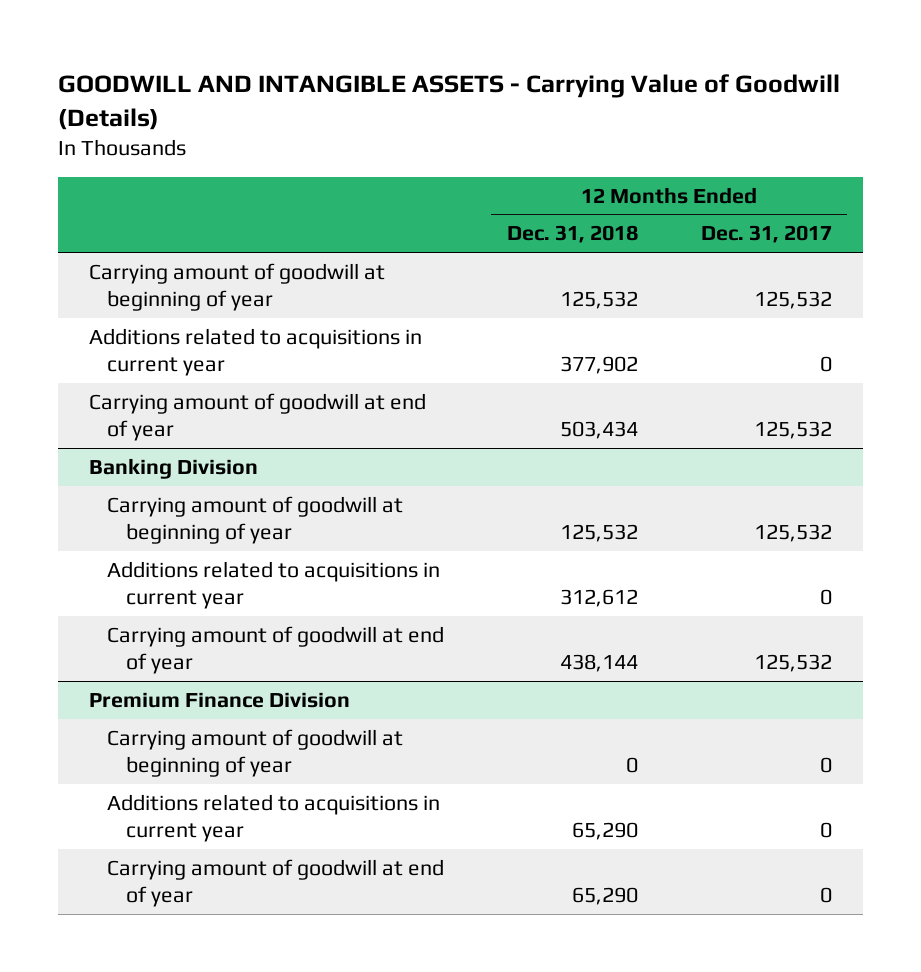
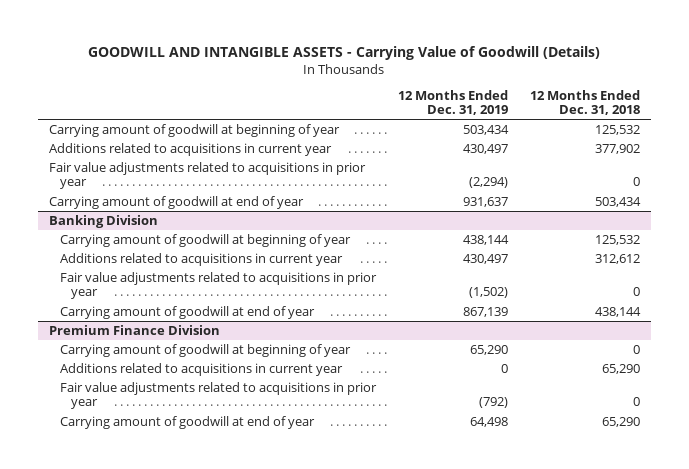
[700,225,832,244] Dec. 31, 2017 -> none
none -> [398,89,509,116] 12 Months Ended Dec. 31, 2019
none -> [48,161,366,190] Fair value adjustments related to acquisitions in prior year
none -> [59,271,377,300] Fair value adjustments related to acquisitions in prior year
none -> [59,381,377,410] Fair value adjustments related to acquisitions in prior year

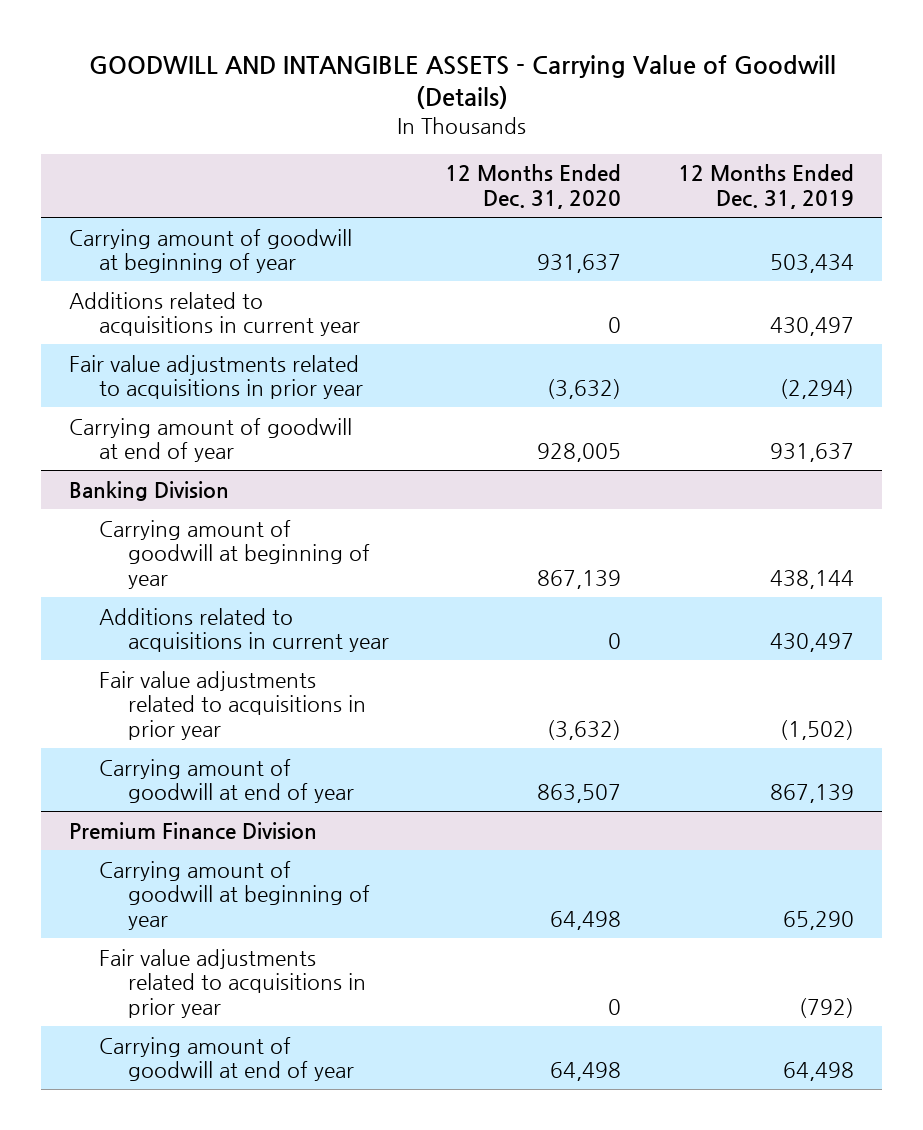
[530,89,641,116] 12 Months Ended Dec. 31, 2018 -> none
none -> [445,164,622,209] 12 Months Ended Dec. 31, 2020
[59,362,343,376] Additions related to acquisitions in current year -> none

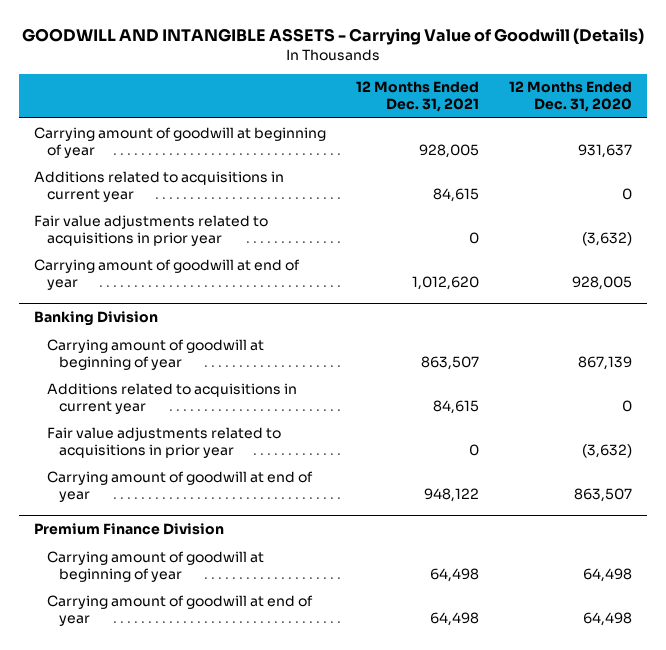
[677,164,854,209] 12 Months Ended Dec. 31, 2019 -> none
none -> [356,81,480,113] 12 Months Ended Dec. 31, 2021
[98,948,367,1018] Fair value adjustments related to acquisitions in prior year -> none

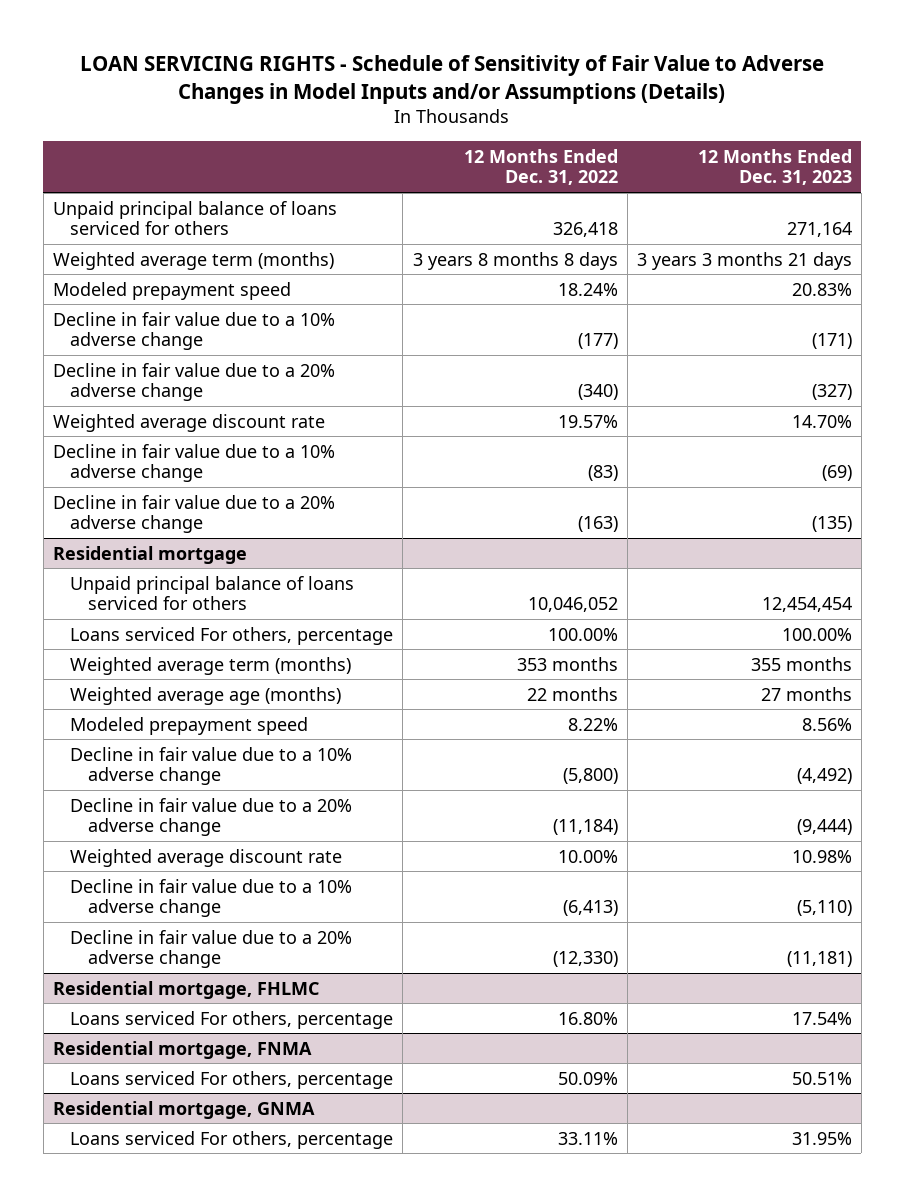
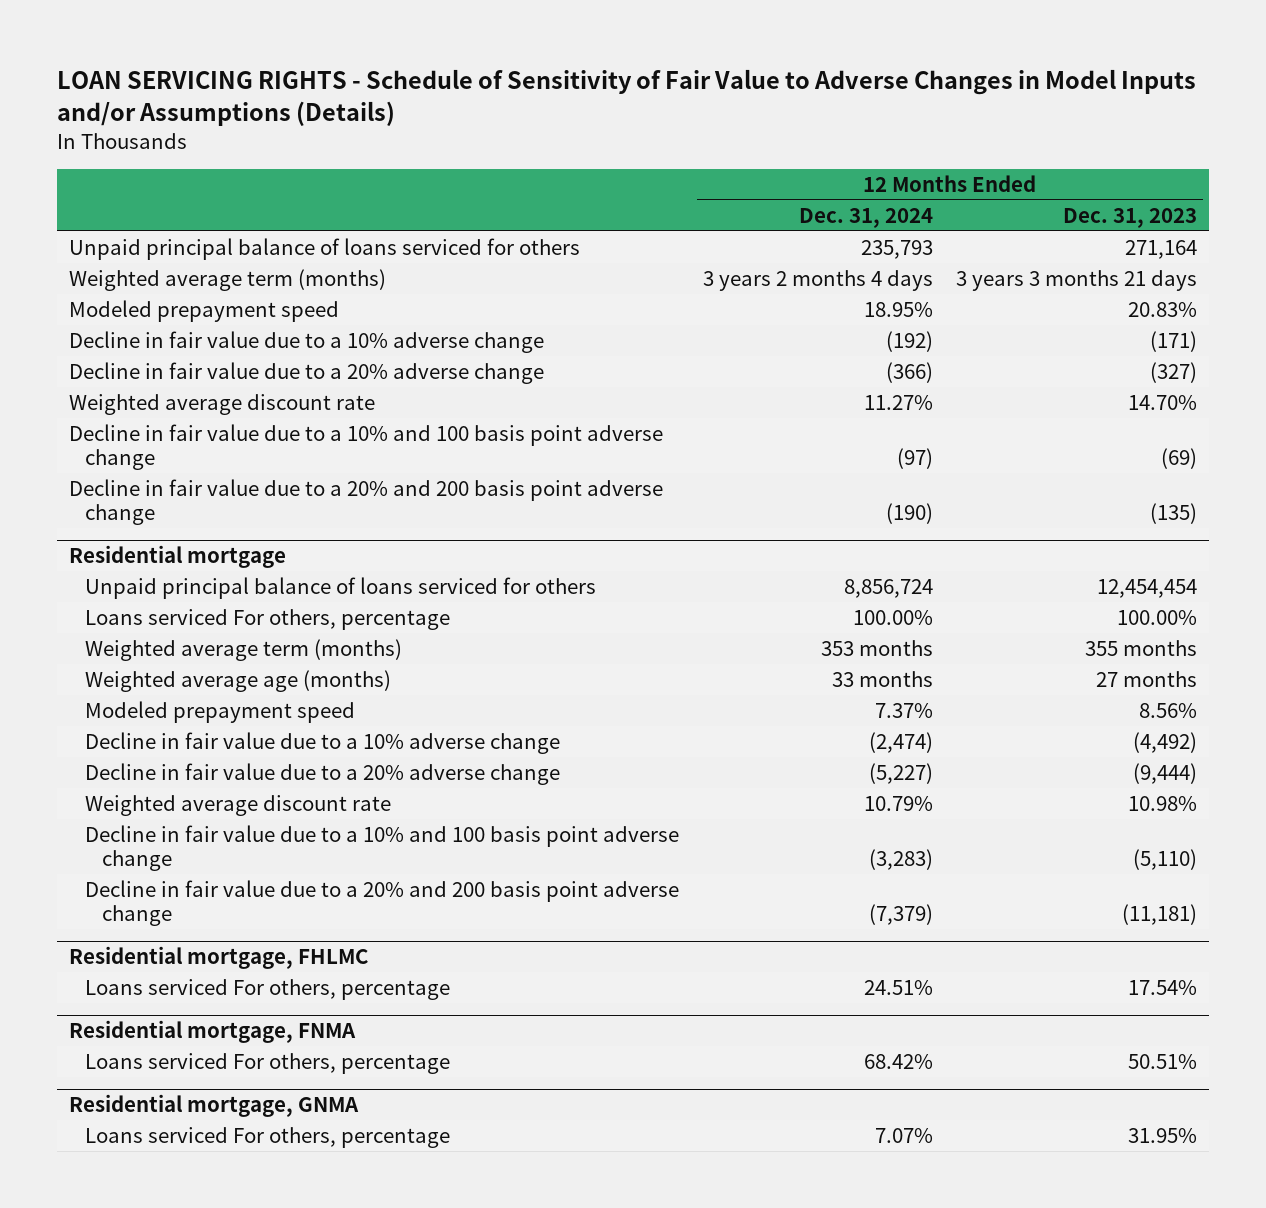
[463,148,618,186] 12 Months Ended Dec. 31, 2022 -> none
none -> [798,207,933,228] Dec. 31, 2024
[52,443,335,483] Decline in fair value due to a 10% adverse change -> [68,423,663,471] Decline in fair value due to a 10% and 100 basis point adverse change
[52,494,335,534] Decline in fair value due to a 20% adverse change -> [68,478,663,526] Decline in fair value due to a 20% and 200 basis point adverse change
[70,878,353,918] Decline in fair value due to a 10% adverse change -> [85,824,680,872] Decline in fair value due to a 10% and 100 basis point adverse change
[70,929,353,969] Decline in fair value due to a 20% adverse change -> [85,879,680,927] Decline in fair value due to a 20% and 200 basis point adverse change

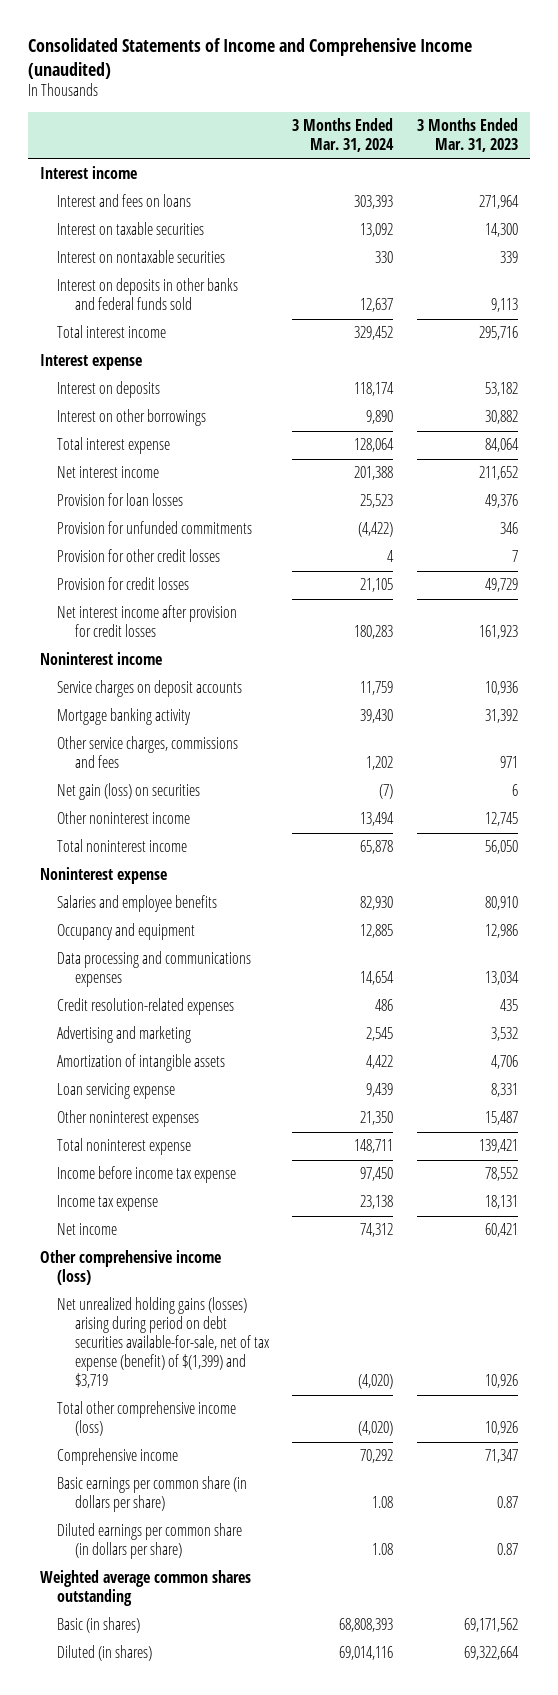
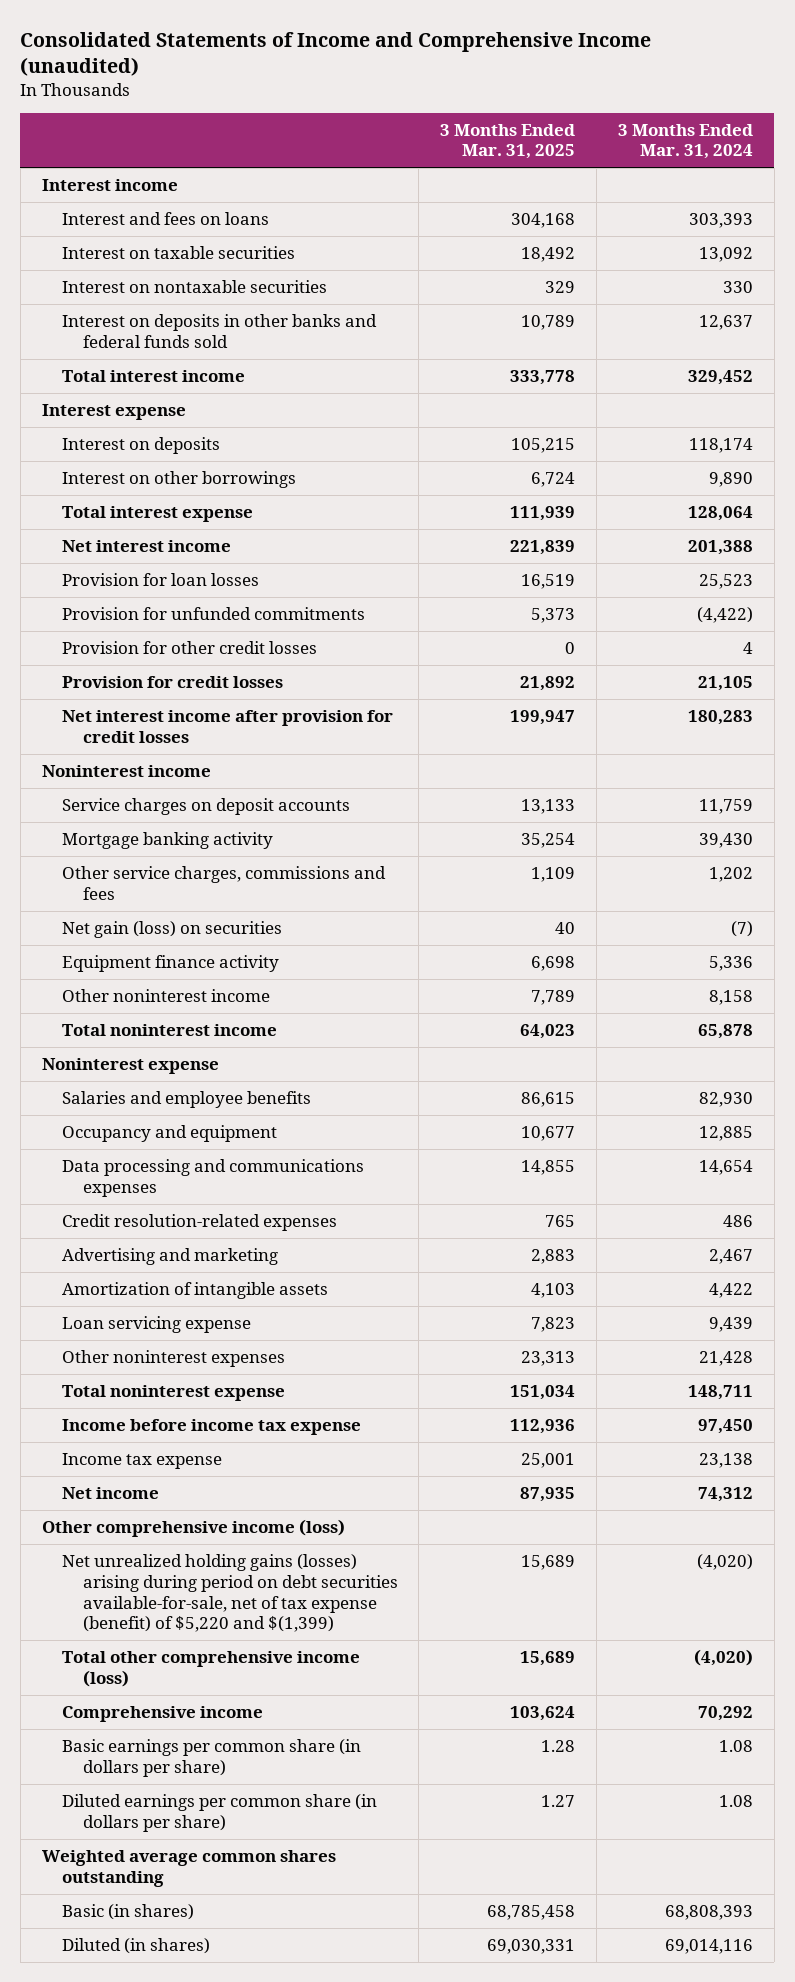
[416,118,518,153] 3 Months Ended Mar. 31, 2023 -> none
none -> [440,123,576,160] 3 Months Ended Mar. 31, 2025
none -> [62,955,280,973] Equipment finance activity
[360,812,395,827] 13,494 -> [708,990,753,1006] 8,158
[366,1027,394,1042] 2,545 -> [708,1249,753,1265] 2,467
[360,1111,394,1126] 21,350 -> [698,1351,753,1367] 21,428
[57,1297,270,1389] Net unrealized holding gains (losses) arising during period on debt securities available-for-sale, net of tax expense (benefit) of $(1,399) and $3,719 -> [62,1554,398,1633] Net unrealized holding gains (losses) arising during period on debt securities available-for-sale, net of tax expense (benefit) of $5,220 and $(1,399)

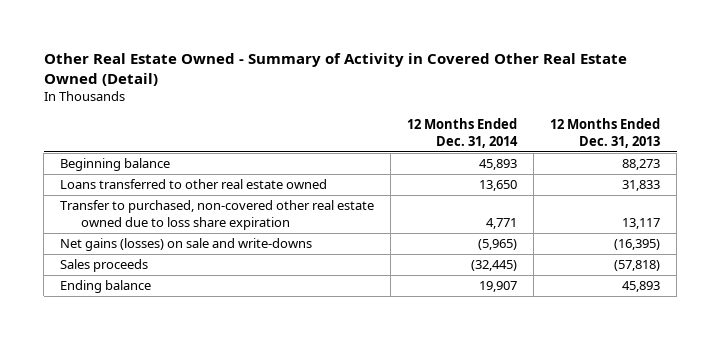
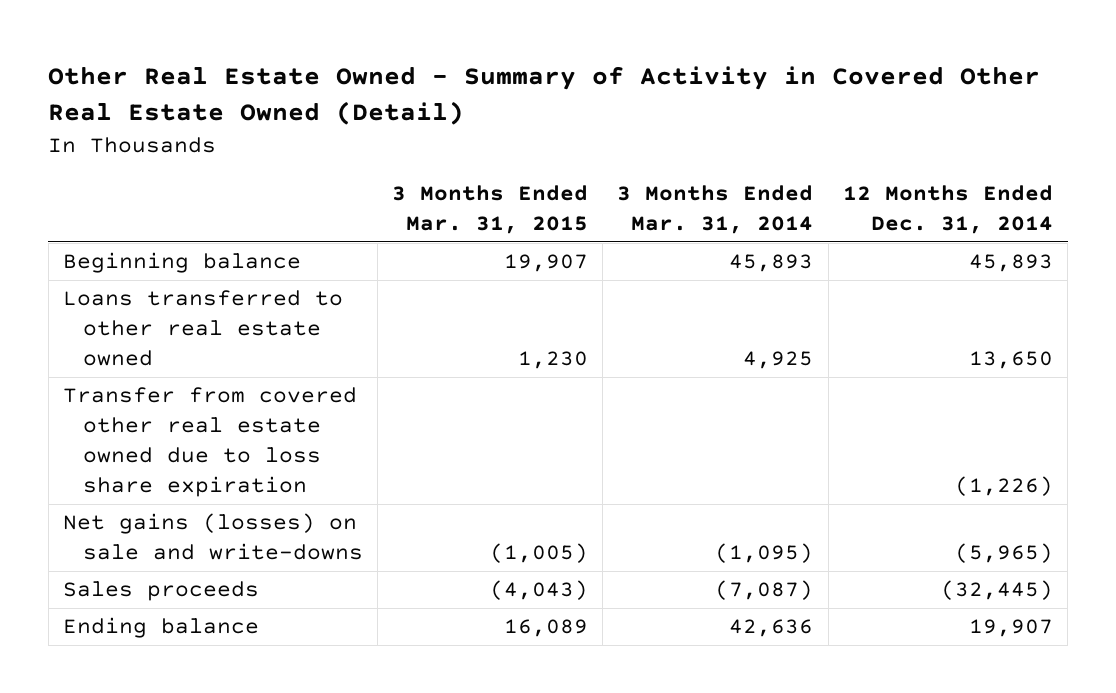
[550,118,661,148] 12 Months Ended Dec. 31, 2013 -> none
none -> [392,185,589,235] 3 Months Ended Mar. 31, 2015
none -> [617,185,814,235] 3 Months Ended Mar. 31, 2014
[60,200,375,230] Transfer to purchased, non-covered other real estate owned due to loss share expiration -> [62,387,357,498] Transfer from covered other real estate owned due to loss share expiration
[486,217,518,229] 4,771 -> [954,476,1053,497] (1,226)

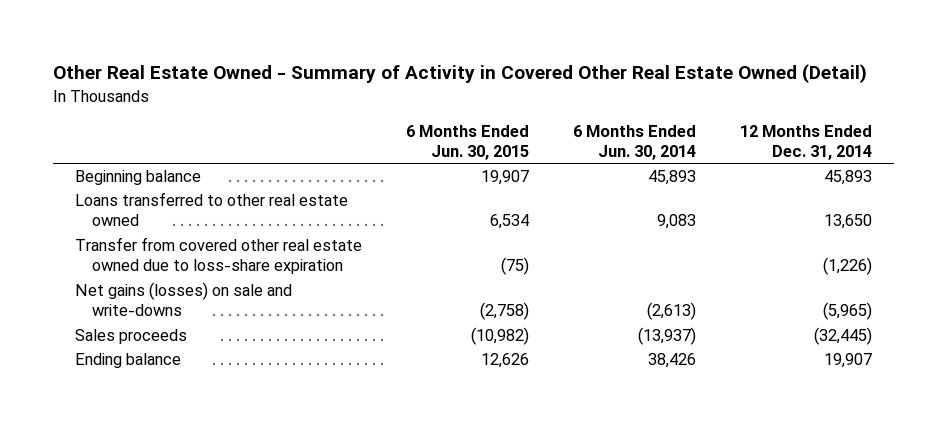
[392,185,589,235] 3 Months Ended Mar. 31, 2015 -> none
[617,185,814,235] 3 Months Ended Mar. 31, 2014 -> none
none -> [406,124,530,160] 6 Months Ended Jun. 30, 2015
none -> [573,124,697,160] 6 Months Ended Jun. 30, 2014
[62,387,357,498] Transfer from covered other real estate owned due to loss share expiration -> [75,237,363,275] Transfer from covered other real estate owned due to loss-share expiration

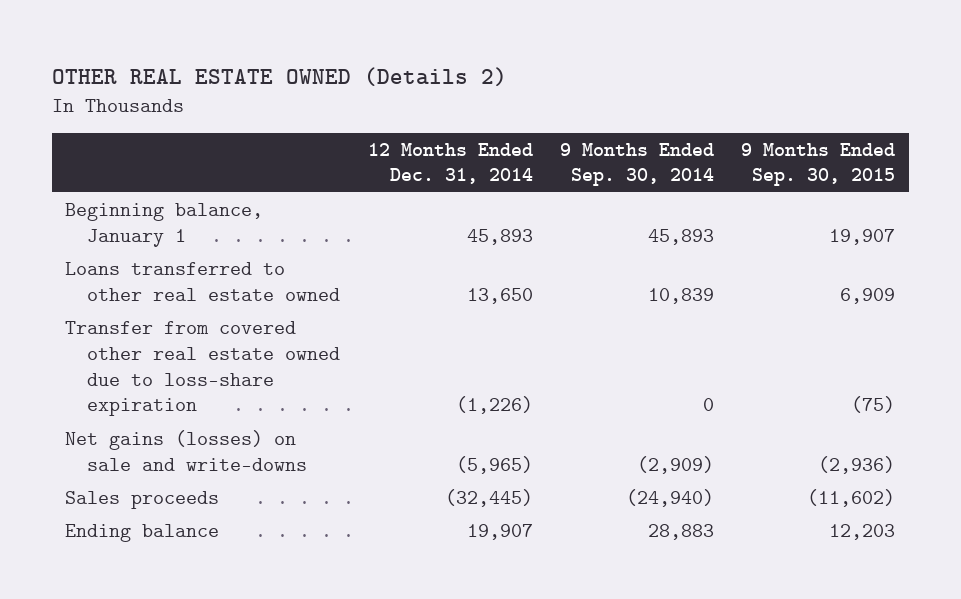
[53,64,868,84] Other Real Estate Owned - Summary of Activity in Covered Other Real Estate Owned (Detail) -> [51,66,507,86] OTHER REAL ESTATE OWNED (Details 2)
[406,124,530,160] 6 Months Ended Jun. 30, 2015 -> none
[573,124,697,160] 6 Months Ended Jun. 30, 2014 -> none
none -> [560,142,715,187] 9 Months Ended Sep. 30, 2014
none -> [741,142,896,187] 9 Months Ended Sep. 30, 2015
[75,170,202,186] Beginning balance -> [65,202,264,247] Beginning balance, January 1

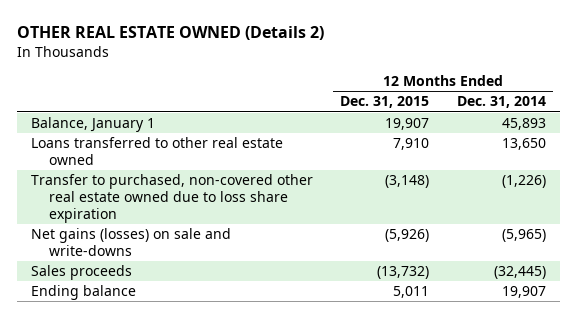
[560,142,715,187] 9 Months Ended Sep. 30, 2014 -> none
[741,142,896,187] 9 Months Ended Sep. 30, 2015 -> none
none -> [340,96,430,109] Dec. 31, 2015
[65,202,264,247] Beginning balance, January 1 -> [30,117,155,133] Balance, January 1
[65,320,341,417] Transfer from covered other real estate owned due to loss-share expiration -> [30,174,313,223] Transfer to purchased, non-covered other real estate owned due to loss share expiration

